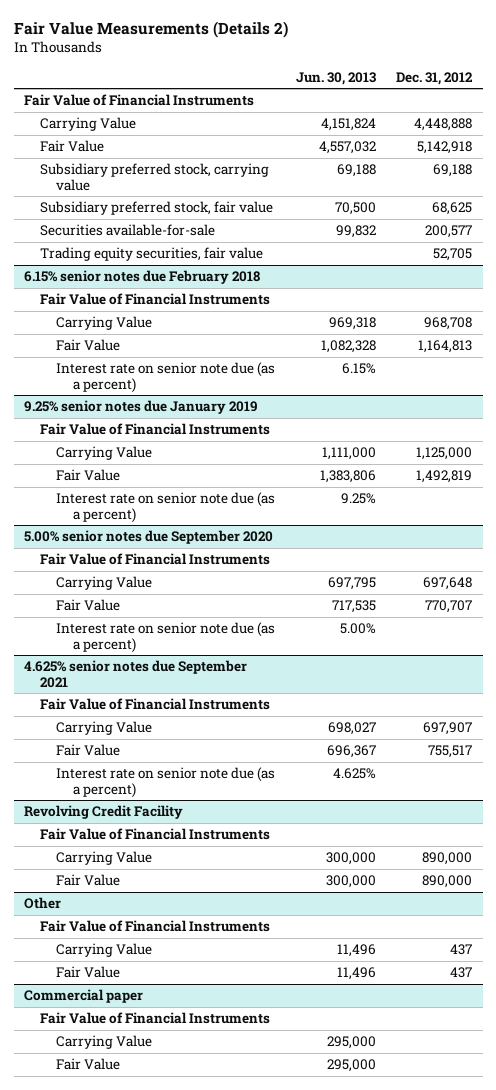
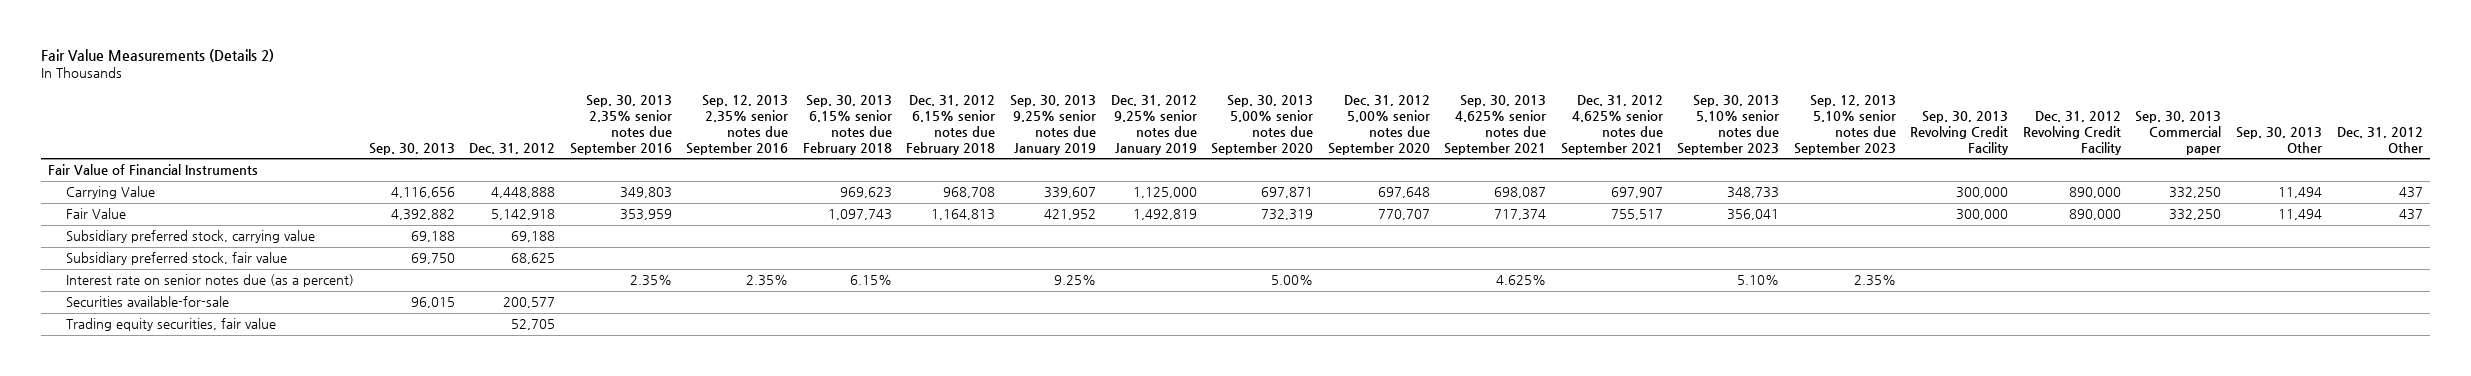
[295,71,376,85] Jun. 30, 2013 -> none
none -> [368,142,455,155] Sep. 30, 2013
none -> [569,95,672,155] Sep. 30, 2013 2.35% senior notes due September 2016
none -> [686,95,789,155] Sep. 12, 2013 2.35% senior notes due September 2016
none -> [802,95,892,155] Sep. 30, 2013 6.15% senior notes due February 2018
none -> [906,95,996,155] Dec. 31, 2012 6.15% senior notes due February 2018
none -> [1009,95,1096,155] Sep. 30, 2013 9.25% senior notes due January 2019
none -> [1110,95,1197,155] Dec. 31, 2012 9.25% senior notes due January 2019
none -> [1211,95,1314,155] Sep. 30, 2013 5.00% senior notes due September 2020
none -> [1327,95,1430,155] Dec. 31, 2012 5.00% senior notes due September 2020
none -> [1444,95,1547,155] Sep. 30, 2013 4.625% senior notes due September 2021
none -> [1560,95,1663,155] Dec. 31, 2012 4.625% senior notes due September 2021
none -> [1677,95,1780,155] Sep. 30, 2013 5.10% senior notes due September 2023
none -> [1793,95,1896,155] Sep. 12, 2013 5.10% senior notes due September 2023
none -> [1910,110,2010,155] Sep. 30, 2013 Revolving Credit Facility
none -> [2022,110,2122,155] Dec. 31, 2012 Revolving Credit Facility
none -> [2135,110,2222,155] Sep. 30, 2013 Commercial paper
none -> [2235,126,2322,153] Sep. 30, 2013 Other
none -> [2336,126,2423,153] Dec. 31, 2012 Other
none -> [66,274,355,288] Interest rate on senior notes due (as a percent)
[23,270,260,285] 6.15% senior notes due February 2018 -> none
[40,293,271,306] Fair Value of Financial Instruments -> none
[56,316,153,331] Carrying Value -> none
[56,339,121,352] Fair Value -> none
[56,362,276,393] Interest rate on senior note due (as a percent) -> none
[23,400,258,415] 9.25% senior notes due January 2019 -> none
[40,423,271,436] Fair Value of Financial Instruments -> none
[56,446,153,461] Carrying Value -> none
[56,469,121,482] Fair Value -> none
[56,492,276,523] Interest rate on senior note due (as a percent) -> none
[23,530,273,545] 5.00% senior notes due September 2020 -> none
[40,553,271,566] Fair Value of Financial Instruments -> none
[56,576,153,591] Carrying Value -> none
[56,599,121,612] Fair Value -> none
[56,622,276,653] Interest rate on senior note due (as a percent) -> none
[23,660,247,688] 4.625% senior notes due September 2021 -> none
[40,698,271,711] Fair Value of Financial Instruments -> none
[56,721,153,736] Carrying Value -> none
[56,744,121,757] Fair Value -> none
[56,767,276,798] Interest rate on senior note due (as a percent) -> none
[23,805,183,820] Revolving Credit Facility -> none
[40,828,271,841] Fair Value of Financial Instruments -> none
[56,851,153,866] Carrying Value -> none
[56,874,121,887] Fair Value -> none
[23,897,61,910] Other -> none
[40,920,271,933] Fair Value of Financial Instruments -> none
[56,943,153,958] Carrying Value -> none
[56,966,121,979] Fair Value -> none
[23,989,143,1004] Commercial paper -> none
[40,1012,271,1025] Fair Value of Financial Instruments -> none
[56,1035,153,1050] Carrying Value -> none
[56,1058,121,1071] Fair Value -> none

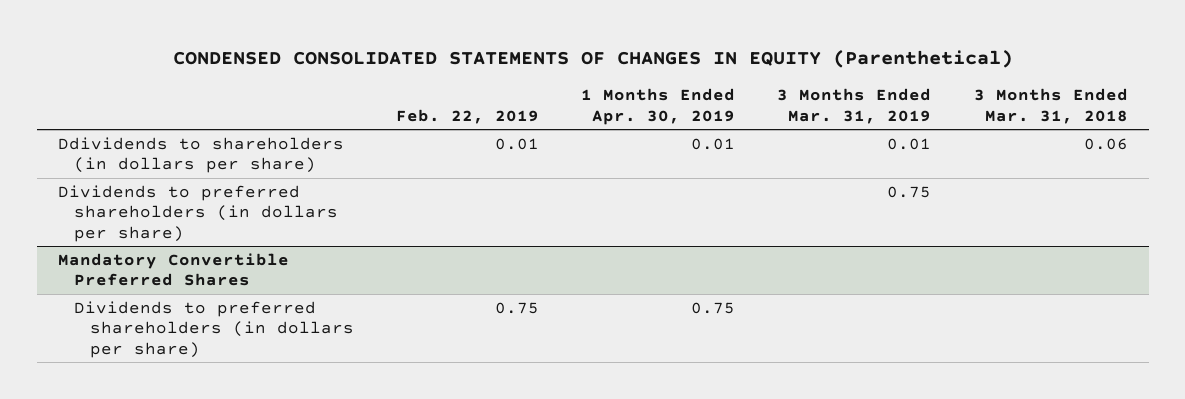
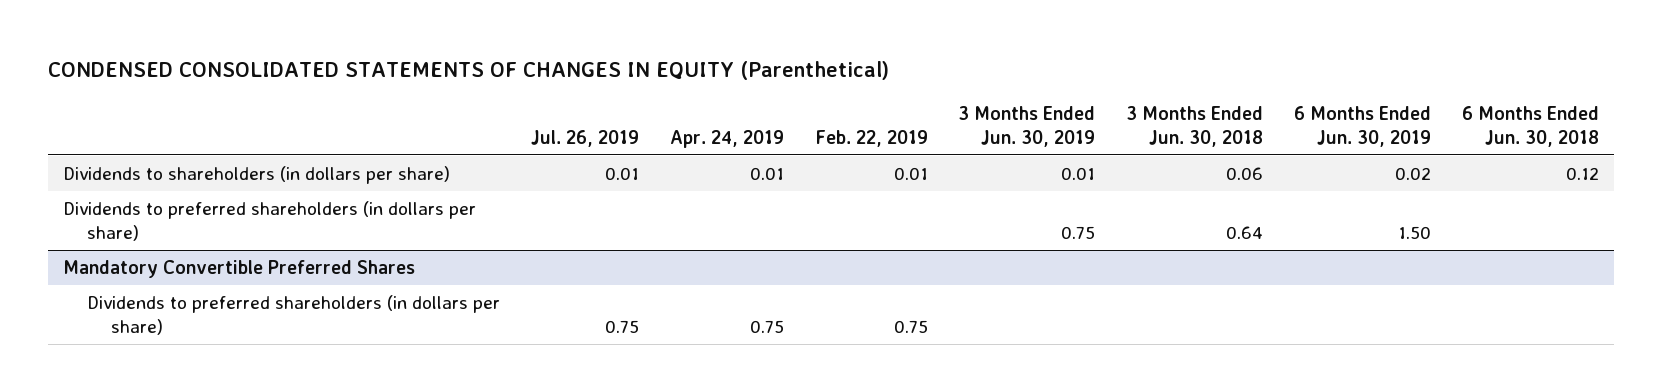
[581,88,736,125] 1 Months Ended Apr. 30, 2019 -> none
[777,88,932,124] 3 Months Ended Mar. 31, 2019 -> none
[973,88,1128,124] 3 Months Ended Mar. 31, 2018 -> none
none -> [531,129,640,147] Jul. 26, 2019
none -> [669,129,784,148] Apr. 24, 2019
none -> [958,106,1096,147] 3 Months Ended Jun. 30, 2019
none -> [1126,106,1264,147] 3 Months Ended Jun. 30, 2018
none -> [1293,106,1431,147] 6 Months Ended Jun. 30, 2019
none -> [1461,106,1599,147] 6 Months Ended Jun. 30, 2018
[57,136,344,174] Ddividends to shareholders (in dollars per share) -> [63,166,451,185] Dividends to shareholders (in dollars per share)

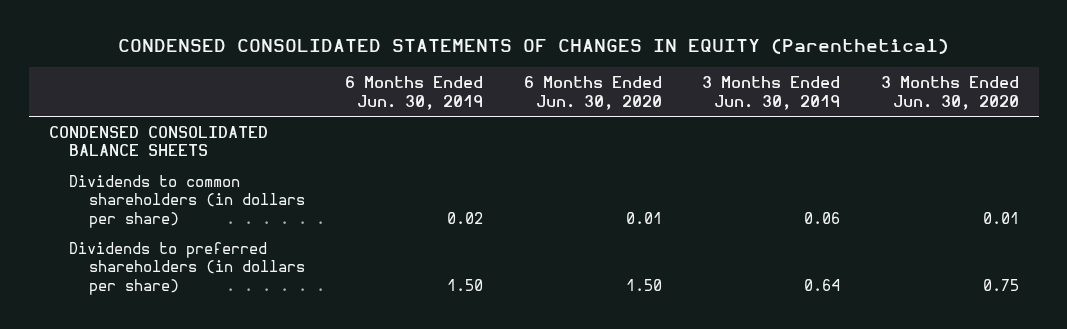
[531,129,640,147] Jul. 26, 2019 -> none
[669,129,784,148] Apr. 24, 2019 -> none
[814,129,928,147] Feb. 22, 2019 -> none
[1126,106,1264,147] 3 Months Ended Jun. 30, 2018 -> none
[1461,106,1599,147] 6 Months Ended Jun. 30, 2018 -> none
none -> [523,76,662,110] 6 Months Ended Jun. 30, 2020
none -> [880,76,1019,110] 3 Months Ended Jun. 30, 2020
[63,260,416,279] Mandatory Convertible Preferred Shares -> none
[87,295,501,335] Dividends to preferred shareholders (in dollars per share) -> none
none -> [48,125,268,157] CONDENSED CONSOLIDATED BALANCE SHEETS
[63,166,451,185] Dividends to shareholders (in dollars per share) -> [68,174,305,229] Dividends to common shareholders (in dollars per share)
[1061,167,1096,181] 0.01 -> [804,212,841,225] 0.06
[1061,225,1096,239] 0.75 -> [804,279,841,292] 0.64

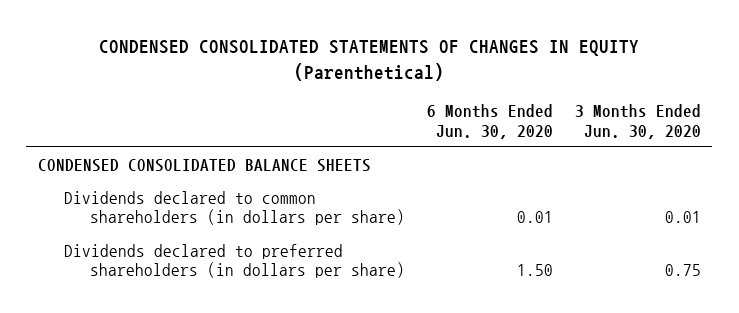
[345,76,484,110] 6 Months Ended Jun. 30, 2019 -> none
[702,76,841,110] 3 Months Ended Jun. 30, 2019 -> none
[68,174,305,229] Dividends to common shareholders (in dollars per share) -> [63,190,405,226] Dividends declared to common shareholders (in dollars per share)
[68,241,305,296] Dividends to preferred shareholders (in dollars per share) -> [63,243,405,279] Dividends declared to preferred shareholders (in dollars per share)

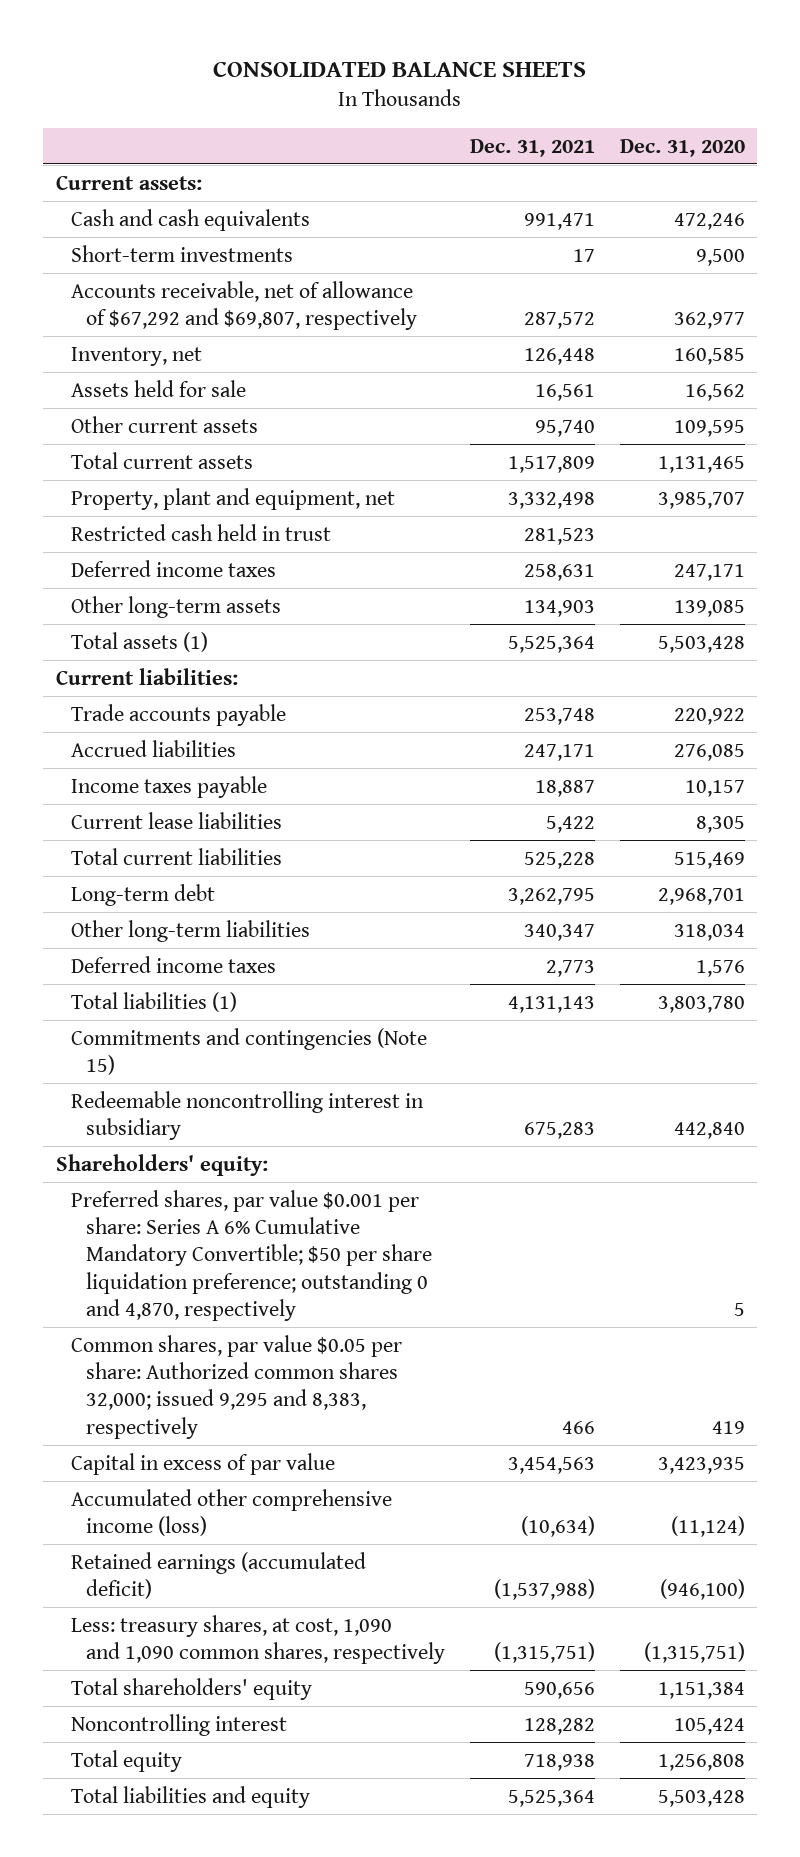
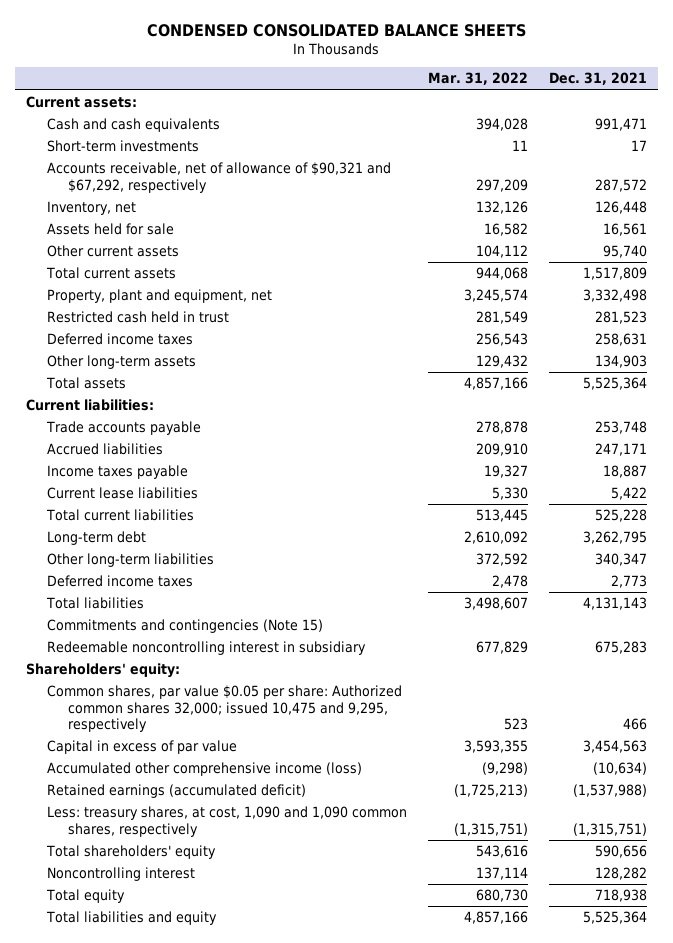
[213,60,587,77] CONSOLIDATED BALANCE SHEETS -> [147,23,527,37] CONDENSED CONSOLIDATED BALANCE SHEETS
[619,138,745,157] Dec. 31, 2020 -> none
none -> [427,72,528,86] Mar. 31, 2022
[70,280,418,330] Accounts receivable, net of allowance of $67,292 and $69,807, respectively -> [46,161,391,193] Accounts receivable, net of allowance of $90,321 and $67,292, respectively
[70,631,208,652] Total assets (1) -> [45,376,126,389] Total assets
[70,991,237,1012] Total liabilities (1) -> [45,596,144,609] Total liabilities
[70,1189,433,1322] Preferred shares, par value $0.001 per share: Series A 6% Cumulative Mandatory Convertible; $50 per share liquidation preference; outstanding 0 and 4,870, respectively -> none
[70,1334,402,1439] Common shares, par value $0.05 per share: Authorized common shares 32,000; issued 9,295 and 8,383, respectively -> [46,684,402,733] Common shares, par value $0.05 per share: Authorized common shares 32,000; issued 10,475 and 9,295, respectively

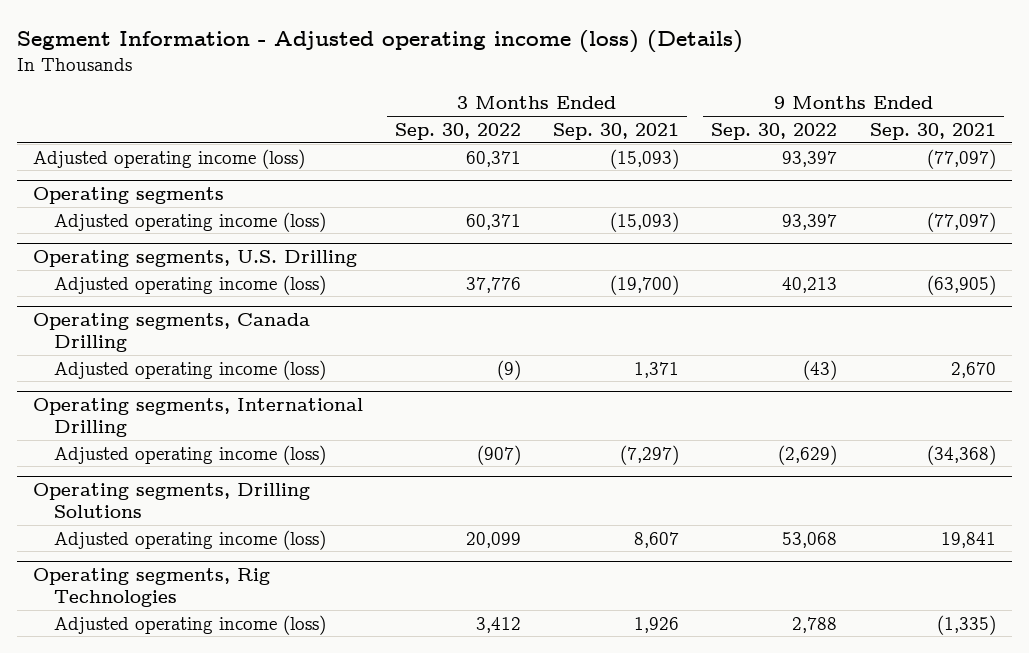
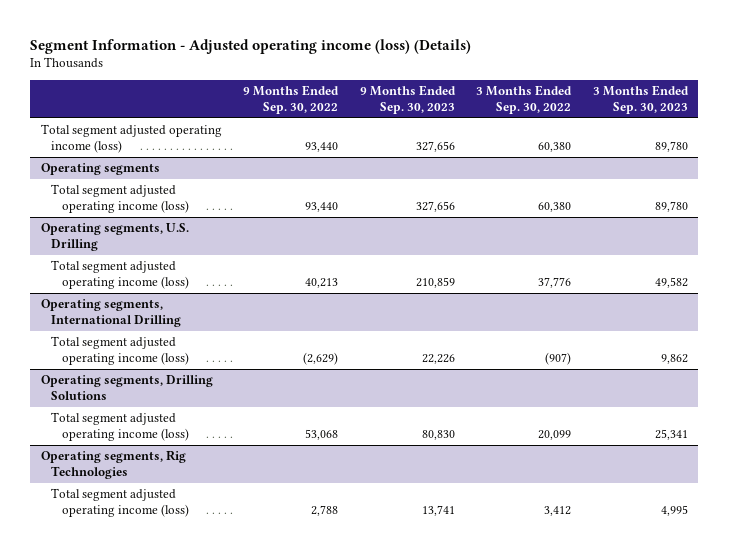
[553,122,680,140] Sep. 30, 2021 -> none
[869,122,996,140] Sep. 30, 2021 -> none
none -> [359,85,456,115] 9 Months Ended Sep. 30, 2023
none -> [592,85,689,115] 3 Months Ended Sep. 30, 2023
[33,148,306,169] Adjusted operating income (loss) -> [40,124,222,153] Total segment adjusted operating income (loss)
[466,150,522,167] 60,371 -> [538,141,572,152] 60,380
[782,150,838,167] 93,397 -> [305,141,339,152] 93,440
[54,211,327,232] Adjusted operating income (loss) -> [51,184,189,213] Total segment adjusted operating income (loss)
[466,213,522,230] 60,371 -> [538,201,572,212] 60,380
[782,213,838,230] 93,397 -> [305,201,339,212] 93,440
[33,313,311,352] Operating segments, Canada Drilling -> none
[54,359,327,380] Adjusted operating income (loss) -> none
[54,274,327,295] Adjusted operating income (loss) -> [51,260,189,289] Total segment adjusted operating income (loss)
[54,444,327,465] Adjusted operating income (loss) -> [51,336,189,365] Total segment adjusted operating income (loss)
[54,529,327,550] Adjusted operating income (loss) -> [51,412,189,441] Total segment adjusted operating income (loss)
[54,614,327,635] Adjusted operating income (loss) -> [51,488,189,517] Total segment adjusted operating income (loss)

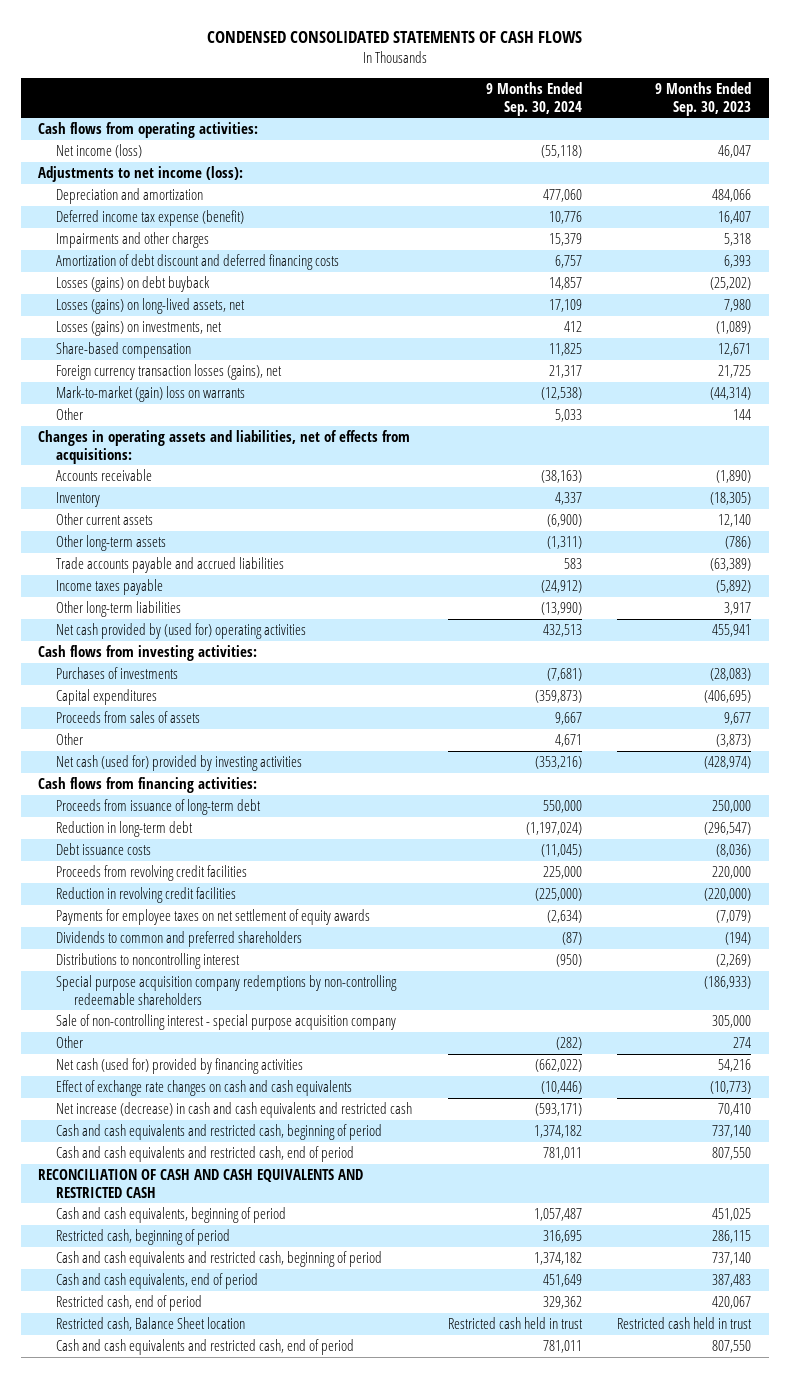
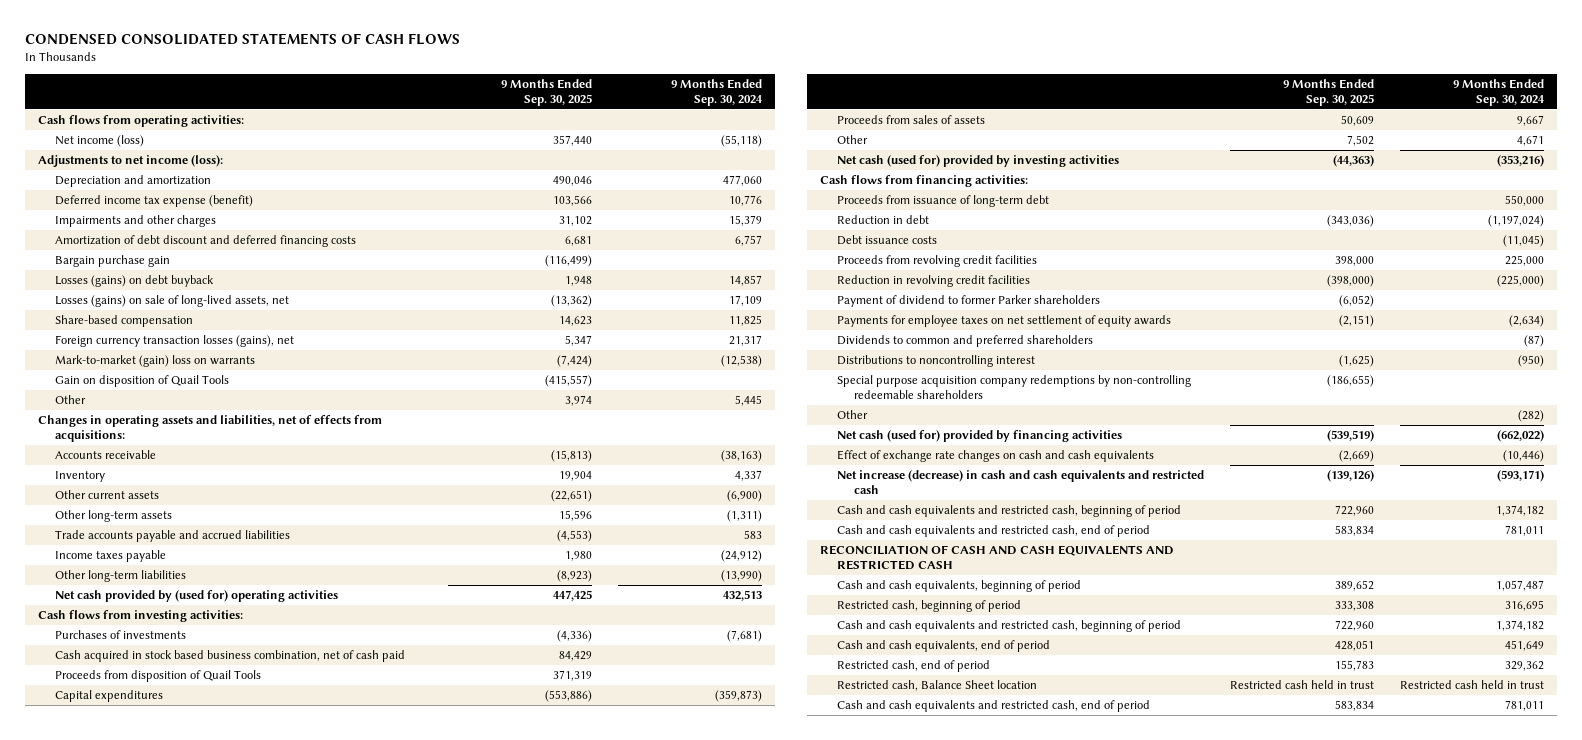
[655,82,752,116] 9 Months Ended Sep. 30, 2023 -> none
none -> [501,78,593,107] 9 Months Ended Sep. 30, 2025
none -> [55,254,171,267] Bargain purchase gain
[56,321,223,337] Losses (gains) on investments, net -> none
[56,298,246,315] Losses (gains) on long-lived assets, net -> [55,294,290,307] Losses (gains) on sale of long-lived assets, net
none -> [55,374,230,387] Gain on disposition of Quail Tools
[554,409,582,423] 5,033 -> [735,394,763,406] 5,445
none -> [55,649,406,662] Cash acquired in stock based business combination, net of cash paid
none -> [55,669,262,682] Proceeds from disposition of Quail Tools
[56,821,194,838] Reduction in long-term debt -> [837,214,930,224] Reduction in debt
none -> [837,294,1101,307] Payment of dividend to former Parker shareholders
[56,1014,397,1031] Sale of non-controlling interest - special purpose acquisition company -> none

